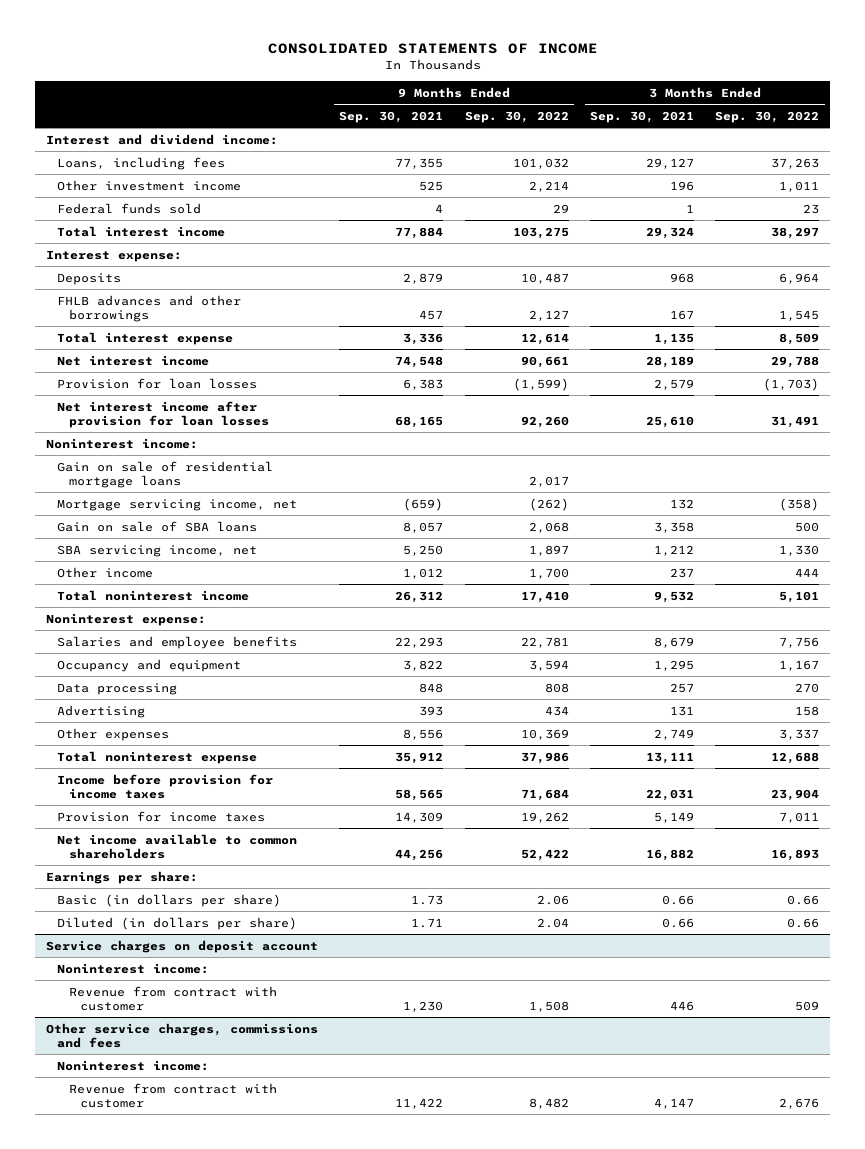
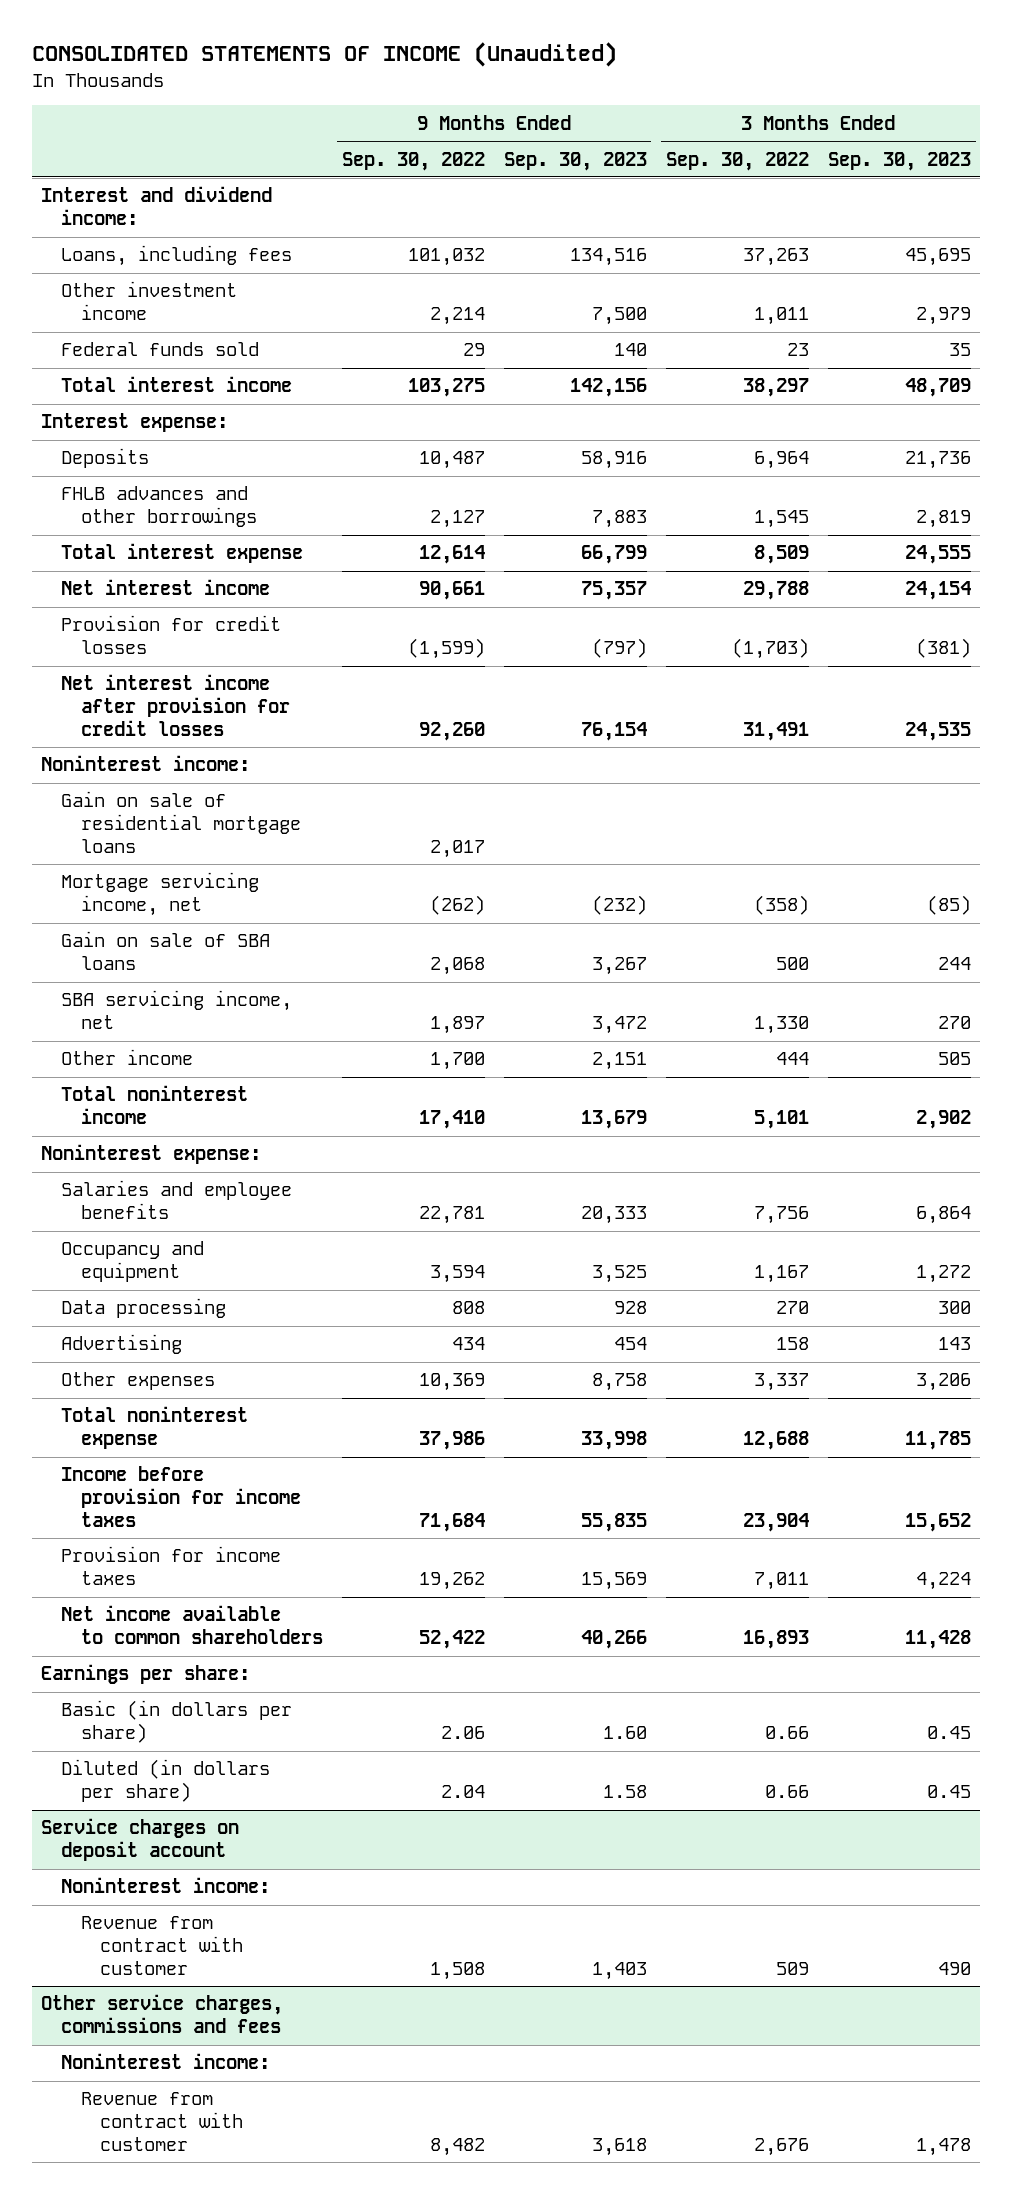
[267,43,598,55] CONSOLIDATED STATEMENTS OF INCOME -> [31,42,617,68] CONSOLIDATED STATEMENTS OF INCOME (Unaudited)
[339,110,444,123] Sep. 30, 2021 -> none
[589,110,694,123] Sep. 30, 2021 -> none
none -> [503,151,647,171] Sep. 30, 2023
none -> [827,151,971,171] Sep. 30, 2023
[57,377,258,389] Provision for loan losses -> [60,615,281,655] Provision for credit losses
[57,400,269,428] Net interest income after provision for loan losses -> [60,674,290,737] Net interest income after provision for credit losses

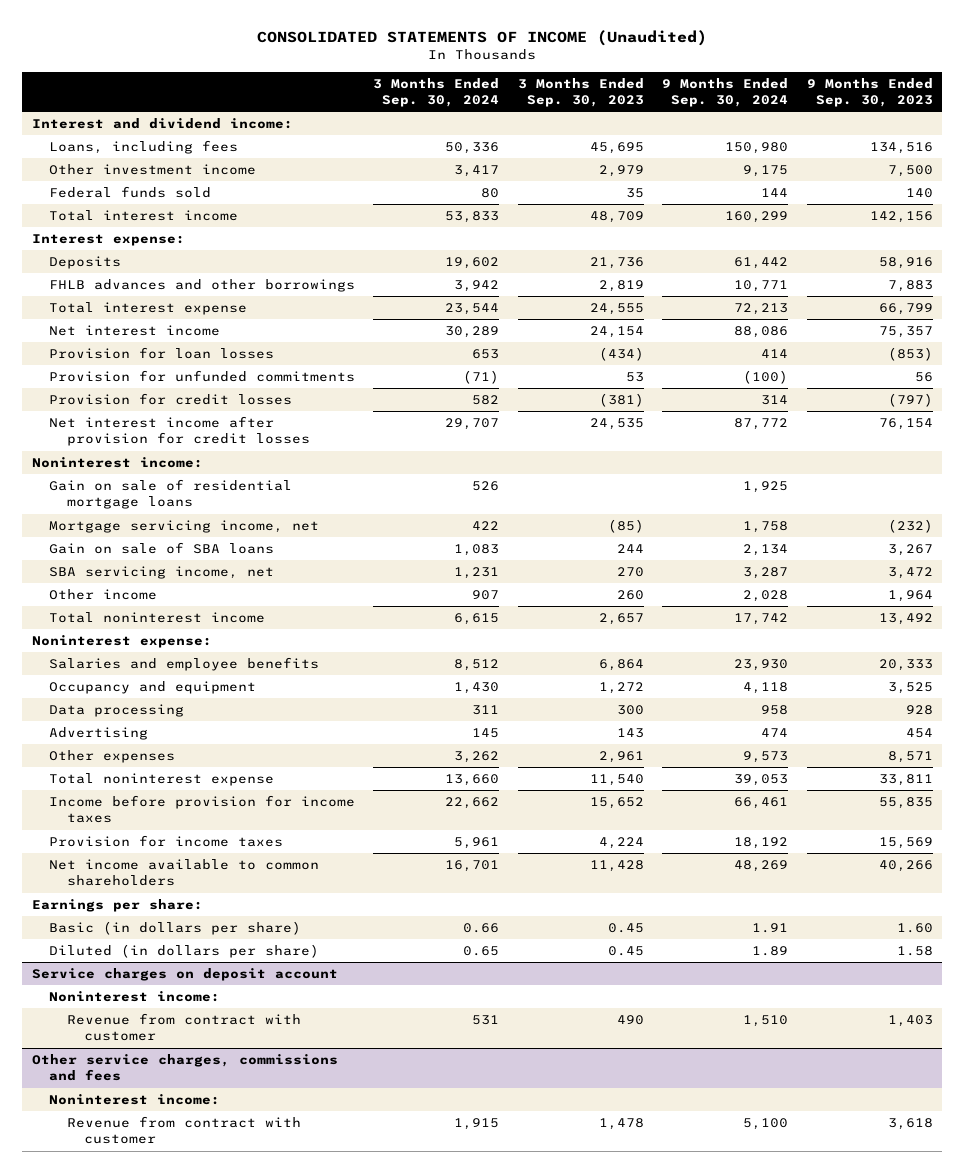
[341,151,485,171] Sep. 30, 2022 -> none
[665,151,809,171] Sep. 30, 2022 -> none
none -> [373,77,500,108] 3 Months Ended Sep. 30, 2024
none -> [662,77,789,108] 9 Months Ended Sep. 30, 2024
none -> [49,347,275,360] Provision for loan losses
none -> [49,370,356,383] Provision for unfunded commitments
[591,1052,647,1071] 2,151 -> [887,590,933,603] 1,964
[937,1052,971,1066] 505 -> [616,590,644,601] 260
[580,1110,647,1130] 13,679 -> [878,613,933,626] 13,492
[915,1110,971,1130] 2,902 -> [598,613,644,626] 2,657
[591,1373,647,1392] 8,758 -> [887,751,933,764] 8,571
[915,1373,971,1392] 3,206 -> [598,751,644,764] 2,961
[580,1431,647,1451] 33,998 -> [878,774,933,787] 33,811
[904,1431,971,1451] 11,785 -> [589,774,644,787] 11,540

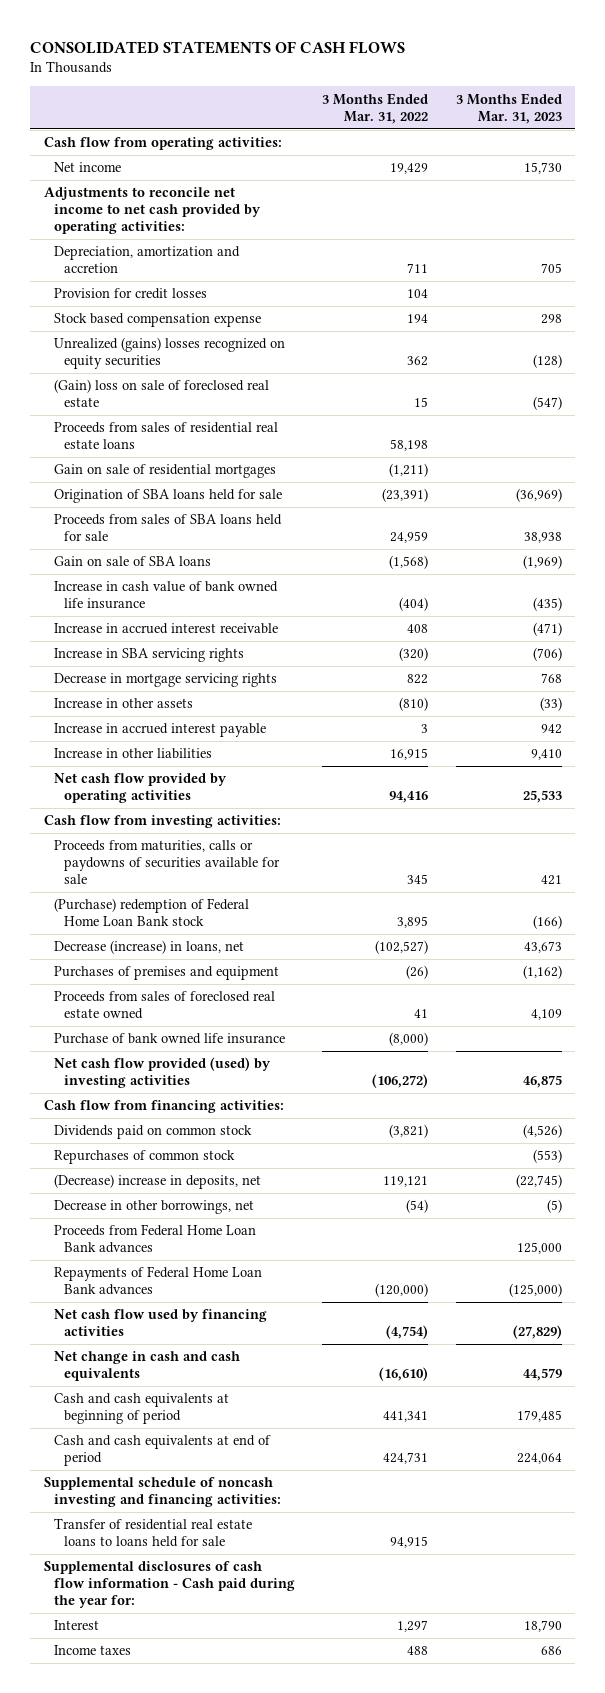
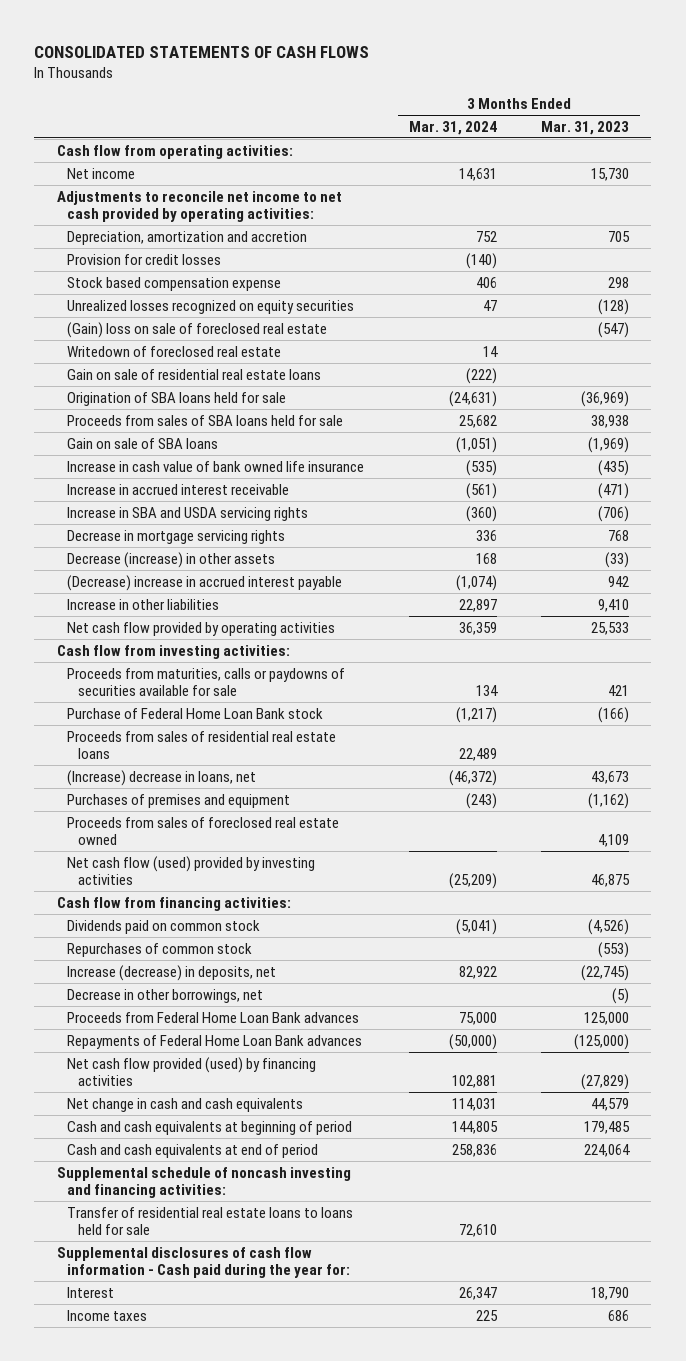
[322,92,429,124] 3 Months Ended Mar. 31, 2022 -> none
none -> [408,120,497,135] Mar. 31, 2024
[54,337,286,370] Unrealized (gains) losses recognized on equity securities -> [67,299,355,314] Unrealized losses recognized on equity securities
none -> [67,345,282,357] Writedown of foreclosed real estate
[54,464,277,479] Gain on sale of residential mortgages -> [67,368,322,380] Gain on sale of residential real estate loans
[54,648,245,663] Increase in SBA servicing rights -> [67,506,309,521] Increase in SBA and USDA servicing rights
[54,698,194,709] Increase in other assets -> [67,551,276,568] Decrease (increase) in other assets
[54,723,267,738] Increase in accrued interest payable -> [67,574,343,591] (Decrease) increase in accrued interest payable
[54,898,250,927] (Purchase) redemption of Federal Home Loan Bank stock -> [67,707,324,719] Purchase of Federal Home Loan Bank stock
[54,422,279,450] Proceeds from sales of residential real estate loans -> [67,730,337,760] Proceeds from sales of residential real estate loans
[54,940,245,955] Decrease (increase) in loans, net -> [67,769,257,786] (Increase) decrease in loans, net
[54,1033,286,1045] Purchase of bank owned life insurance -> none
[54,1057,272,1089] Net cash flow provided (used) by investing activities -> [67,855,316,886] Net cash flow (used) provided by investing activities
[54,1174,262,1190] (Decrease) increase in deposits, net -> [67,964,277,981] Increase (decrease) in deposits, net
[54,1309,268,1337] Net cash flow used by financing activities -> [67,1056,317,1087] Net cash flow provided (used) by financing activities

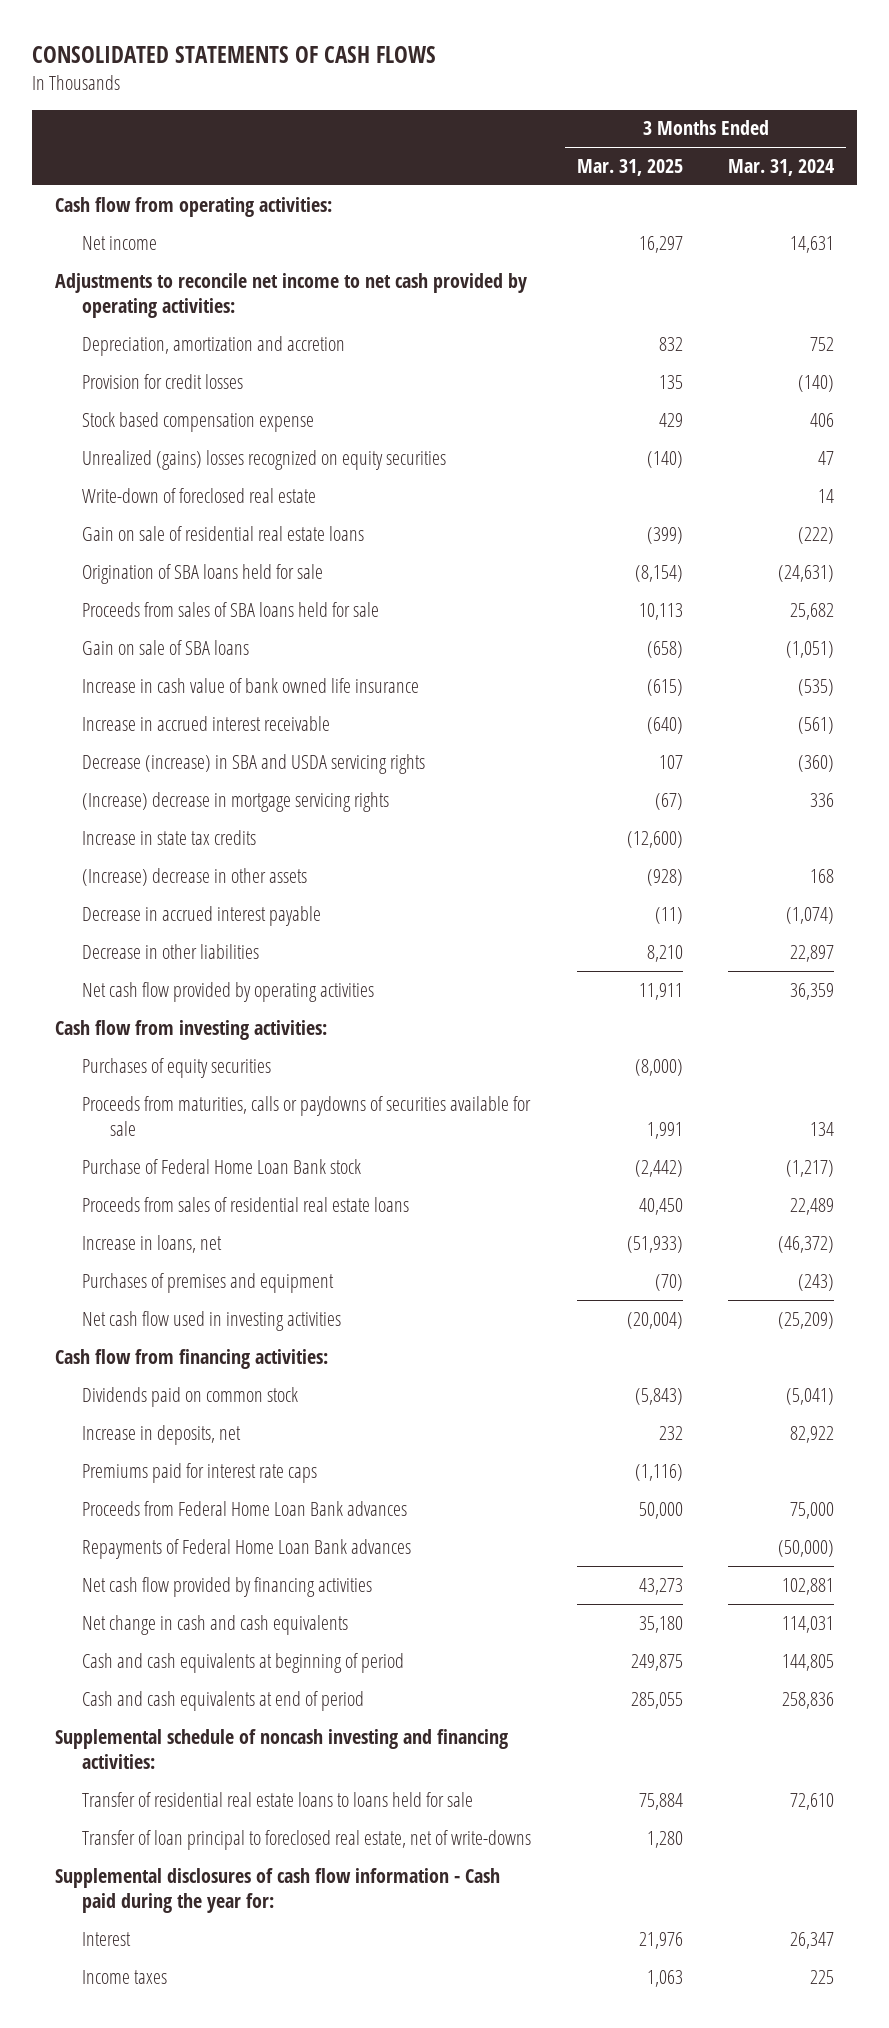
[541,120,630,135] Mar. 31, 2023 -> none
none -> [576,159,683,177] Mar. 31, 2025
[67,321,328,338] (Gain) loss on sale of foreclosed real estate -> none
[67,299,355,314] Unrealized losses recognized on equity securities -> [82,449,447,470] Unrealized (gains) losses recognized on equity securities
[67,345,282,357] Writedown of foreclosed real estate -> [82,487,317,503] Write-down of foreclosed real estate
[67,506,309,521] Increase in SBA and USDA servicing rights -> [82,753,426,774] Decrease (increase) in SBA and USDA servicing rights
[67,529,286,544] Decrease in mortgage servicing rights -> [82,791,390,812] (Increase) decrease in mortgage servicing rights
none -> [82,829,257,845] Increase in state tax credits
[67,551,276,568] Decrease (increase) in other assets -> [82,867,308,886] (Increase) decrease in other assets
[67,574,343,591] (Decrease) increase in accrued interest payable -> [82,905,322,926] Decrease in accrued interest payable
[67,598,220,610] Increase in other liabilities -> [82,943,260,959] Decrease in other liabilities
none -> [82,1057,272,1078] Purchases of equity securities
[67,769,257,786] (Increase) decrease in loans, net -> [82,1234,223,1253] Increase in loans, net
[67,816,340,846] Proceeds from sales of foreclosed real estate owned -> none
[67,855,316,886] Net cash flow (used) provided by investing activities -> [82,1310,342,1331] Net cash flow used in investing activities
[67,942,253,957] Repurchases of common stock -> none
[67,988,264,1003] Decrease in other borrowings, net -> none
[67,964,277,981] Increase (decrease) in deposits, net -> [82,1424,242,1445] Increase in deposits, net
none -> [82,1462,318,1483] Premiums paid for interest rate caps
[67,1056,317,1087] Net cash flow provided (used) by financing activities -> [82,1576,373,1597] Net cash flow provided by financing activities
none -> [82,1829,532,1850] Transfer of loan principal to foreclosed real estate, net of write-downs

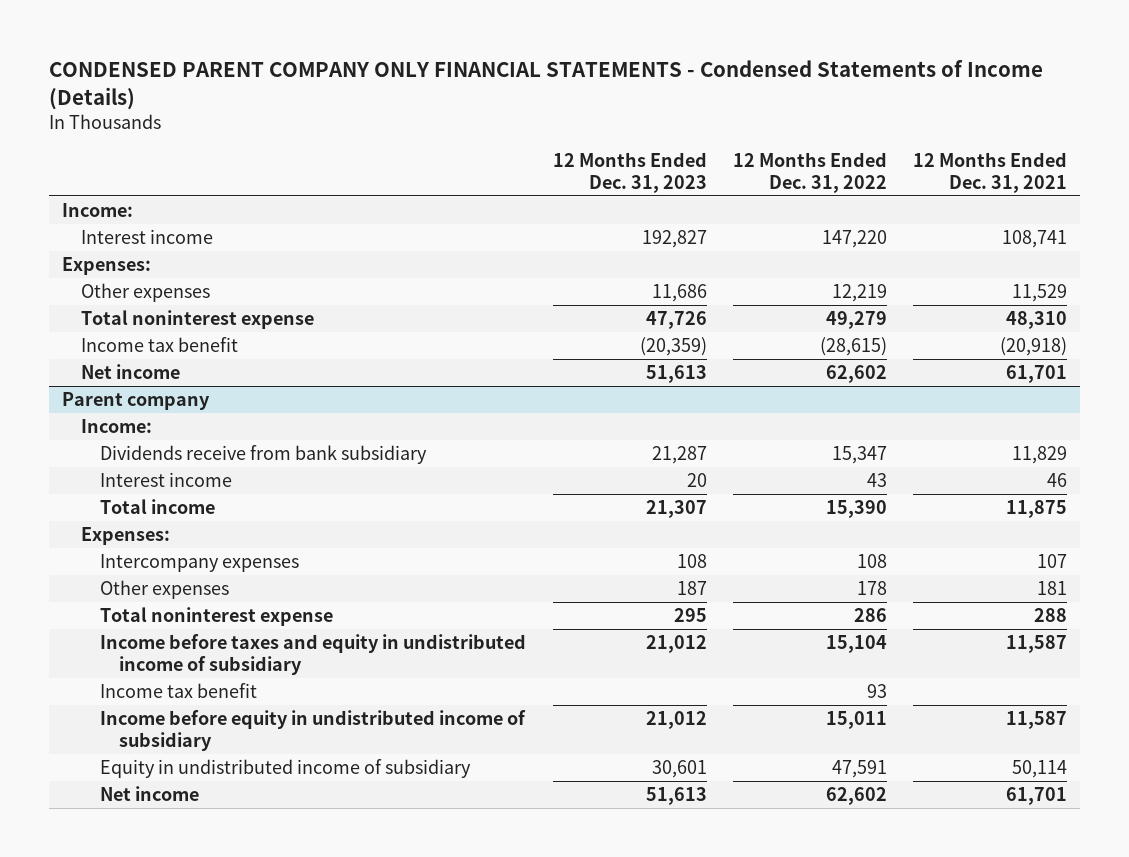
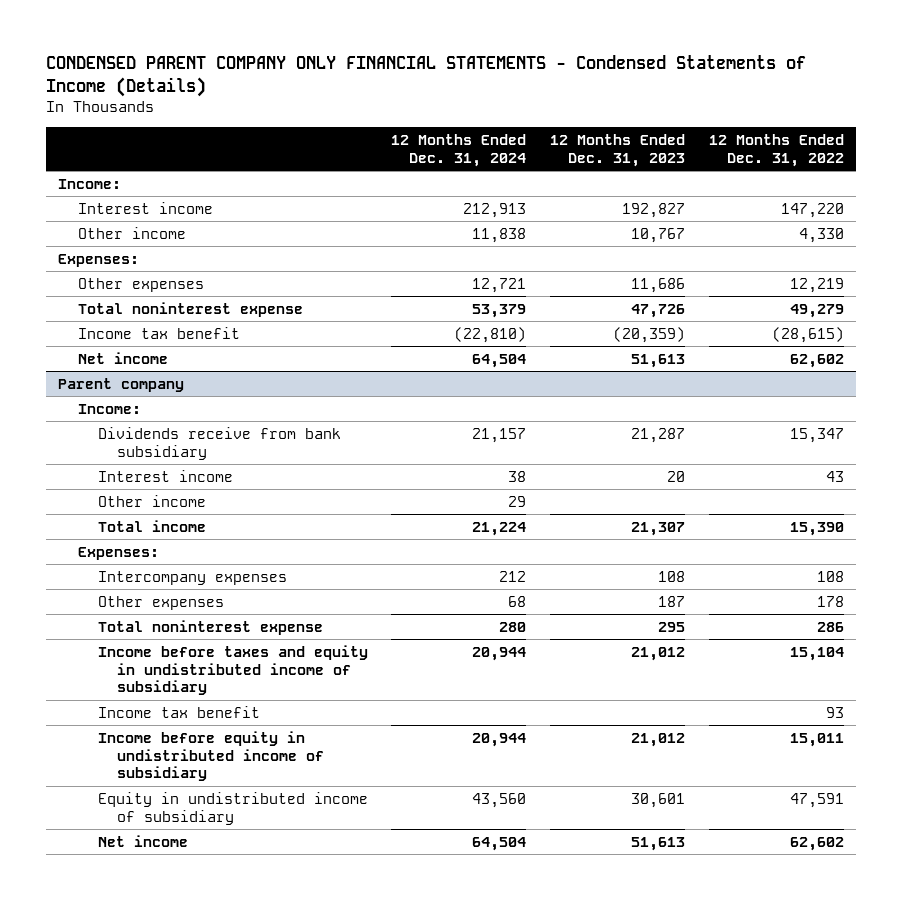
[913,151,1068,193] 12 Months Ended Dec. 31, 2021 -> none
none -> [391,134,527,167] 12 Months Ended Dec. 31, 2024
none -> [77,226,186,239] Other income
none -> [97,494,206,507] Other income

